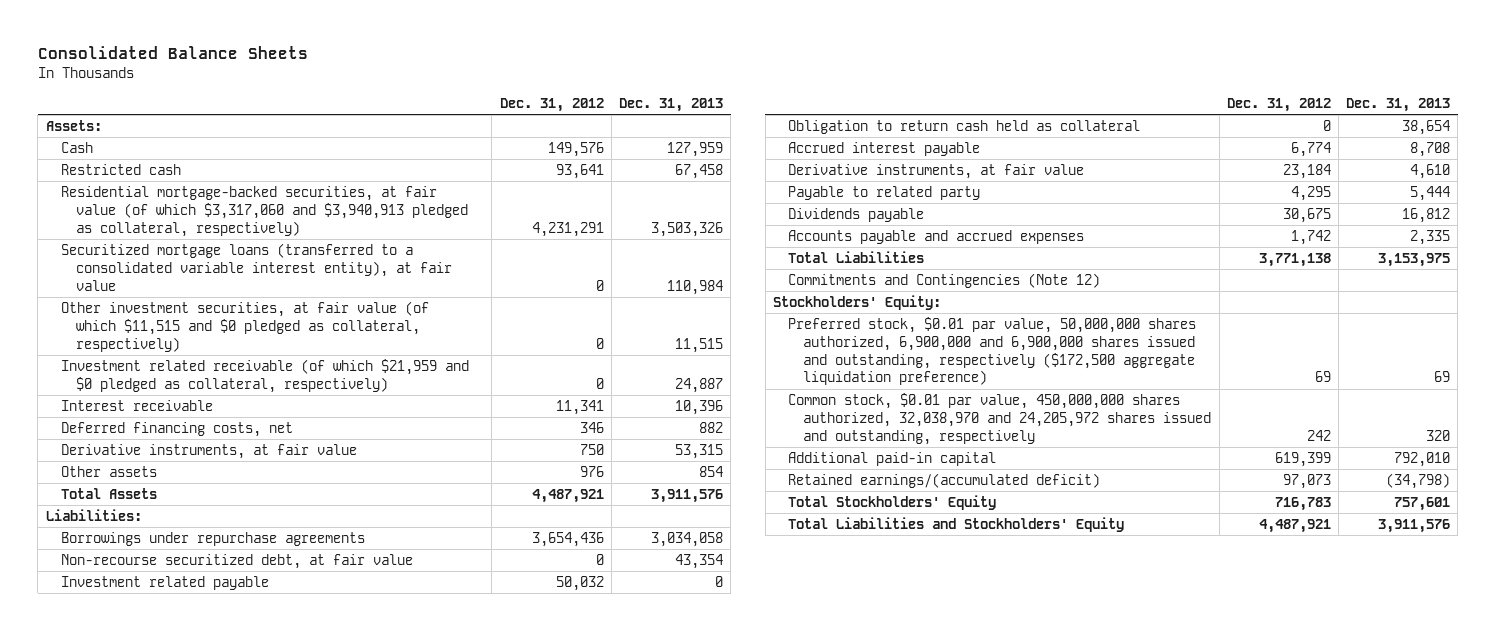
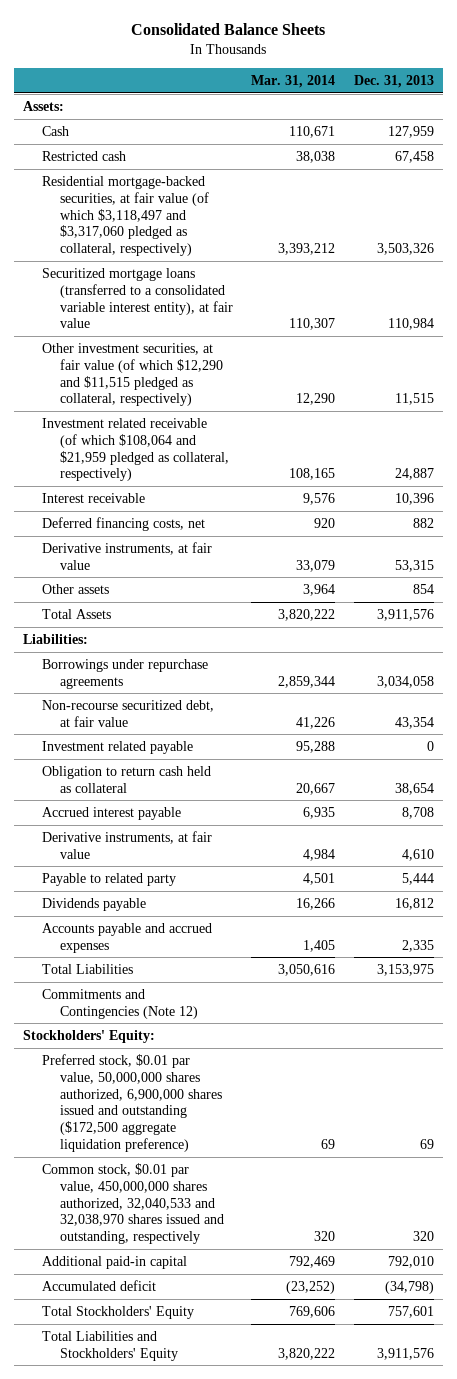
[499,98,604,113] Dec. 31, 2012 -> none
none -> [251,74,336,88] Mar. 31, 2014
[60,186,469,237] Residential mortgage-backed securities, at fair value (of which $3,317,060 and $3,940,913 pledged as collateral, respectively) -> [41,175,210,257] Residential mortgage-backed securities, at fair value (of which $3,118,497 and $3,317,060 pledged as collateral, respectively)
[60,301,429,352] Other investment securities, at fair value (of which $11,515 and $0 pledged as collateral, respectively) -> [41,342,224,407] Other investment securities, at fair value (of which $12,290 and $11,515 pledged as collateral, respectively)
[60,359,469,393] Investment related receivable (of which $21,959 and $0 pledged as collateral, respectively) -> [41,417,230,482] Investment related receivable (of which $108,064 and $21,959 pledged as collateral, respectively)
[788,317,1197,386] Preferred stock, $0.01 par value, 50,000,000 shares authorized, 6,900,000 and 6,900,000 shares issued and outstanding, respectively ($172,500 aggregate liquidation preference) -> [41,1053,223,1153] Preferred stock, $0.01 par value, 50,000,000 shares authorized, 6,900,000 shares issued and outstanding ($172,500 aggregate liquidation preference)
[788,393,1212,445] Common stock, $0.01 par value, 450,000,000 shares authorized, 32,038,970 and 24,205,972 shares issued and outstanding, respectively -> [41,1162,225,1245] Common stock, $0.01 par value, 450,000,000 shares authorized, 32,040,533 and 32,038,970 shares issued and outstanding, respectively
[788,473,1101,489] Retained earnings/(accumulated deficit) -> [41,1279,156,1291] Accumulated deficit

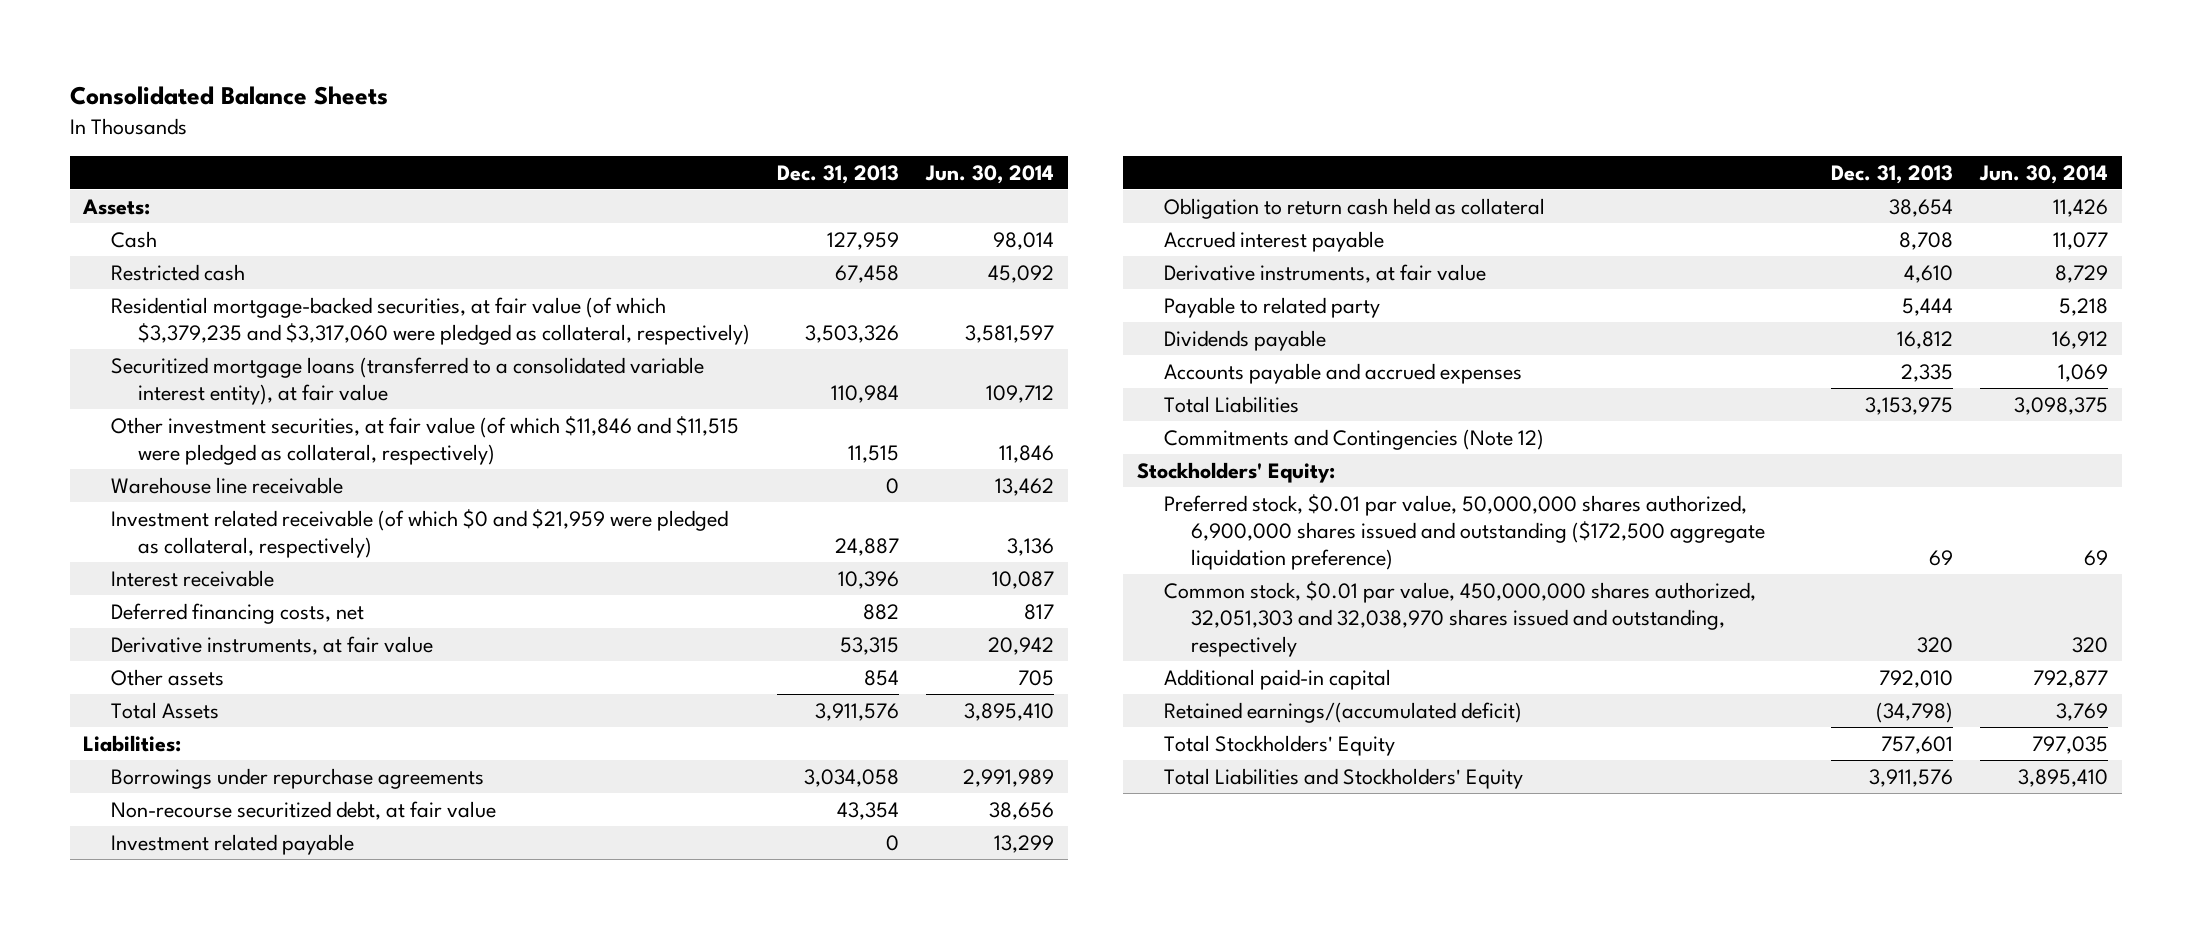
[251,74,336,88] Mar. 31, 2014 -> none
none -> [925,164,1055,184] Jun. 30, 2014
[41,175,210,257] Residential mortgage-backed securities, at fair value (of which $3,118,497 and $3,317,060 pledged as collateral, respectively) -> [110,296,750,345] Residential mortgage-backed securities, at fair value (of which $3,379,235 and $3,317,060 were pledged as collateral, respectively)
[41,342,224,407] Other investment securities, at fair value (of which $12,290 and $11,515 pledged as collateral, respectively) -> [110,415,739,465] Other investment securities, at fair value (of which $11,846 and $11,515 were pledged as collateral, respectively)
none -> [110,476,343,494] Warehouse line receivable
[41,417,230,482] Investment related receivable (of which $108,064 and $21,959 pledged as collateral, respectively) -> [110,508,728,558] Investment related receivable (of which $0 and $21,959 were pledged as collateral, respectively)
[41,1162,225,1245] Common stock, $0.01 par value, 450,000,000 shares authorized, 32,040,533 and 32,038,970 shares issued and outstanding, respectively -> [1164,580,1757,658] Common stock, $0.01 par value, 450,000,000 shares authorized, 32,051,303 and 32,038,970 shares issued and outstanding, respectively
[41,1279,156,1291] Accumulated deficit -> [1164,701,1523,723] Retained earnings/(accumulated deficit)

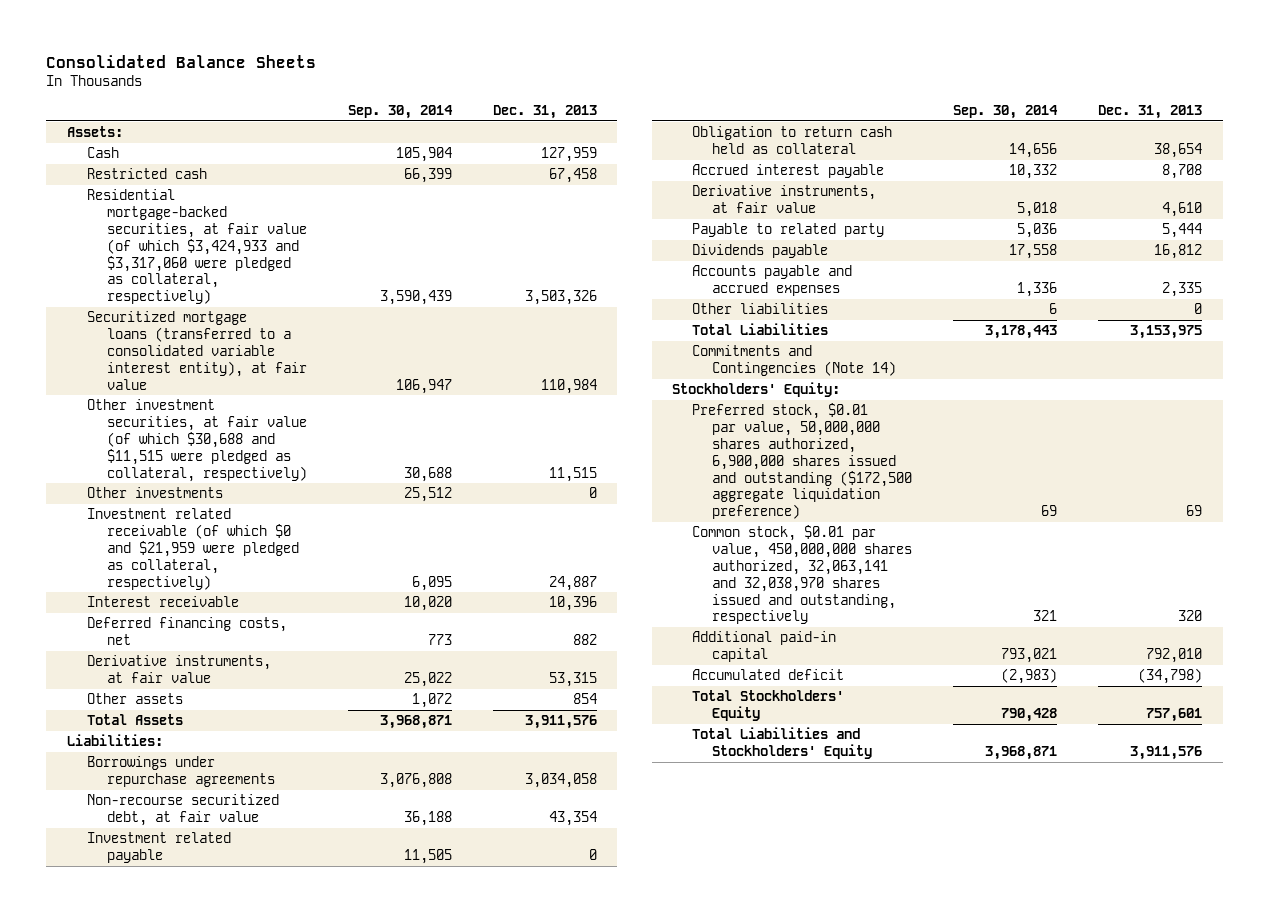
[925,164,1055,184] Jun. 30, 2014 -> none
none -> [347,104,453,119] Sep. 30, 2014
[110,296,750,345] Residential mortgage-backed securities, at fair value (of which $3,379,235 and $3,317,060 were pledged as collateral, respectively) -> [86,189,307,305] Residential mortgage-backed securities, at fair value (of which $3,424,933 and $3,317,060 were pledged as collateral, respectively)
[110,476,343,494] Warehouse line receivable -> none
[110,415,739,465] Other investment securities, at fair value (of which $11,846 and $11,515 were pledged as collateral, respectively) -> [86,399,307,482] Other investment securities, at fair value (of which $30,688 and $11,515 were pledged as collateral, respectively)
none -> [86,487,223,499] Other investments
none -> [692,303,829,315] Other liabilities
[1164,428,1545,450] Commitments and Contingencies (Note 12) -> [692,345,897,377] Commitments and Contingencies (Note 14)
[1164,580,1757,658] Common stock, $0.01 par value, 450,000,000 shares authorized, 32,051,303 and 32,038,970 shares issued and outstanding, respectively -> [692,525,913,625] Common stock, $0.01 par value, 450,000,000 shares authorized, 32,063,141 and 32,038,970 shares issued and outstanding, respectively
[1164,701,1523,723] Retained earnings/(accumulated deficit) -> [692,669,845,681] Accumulated deficit

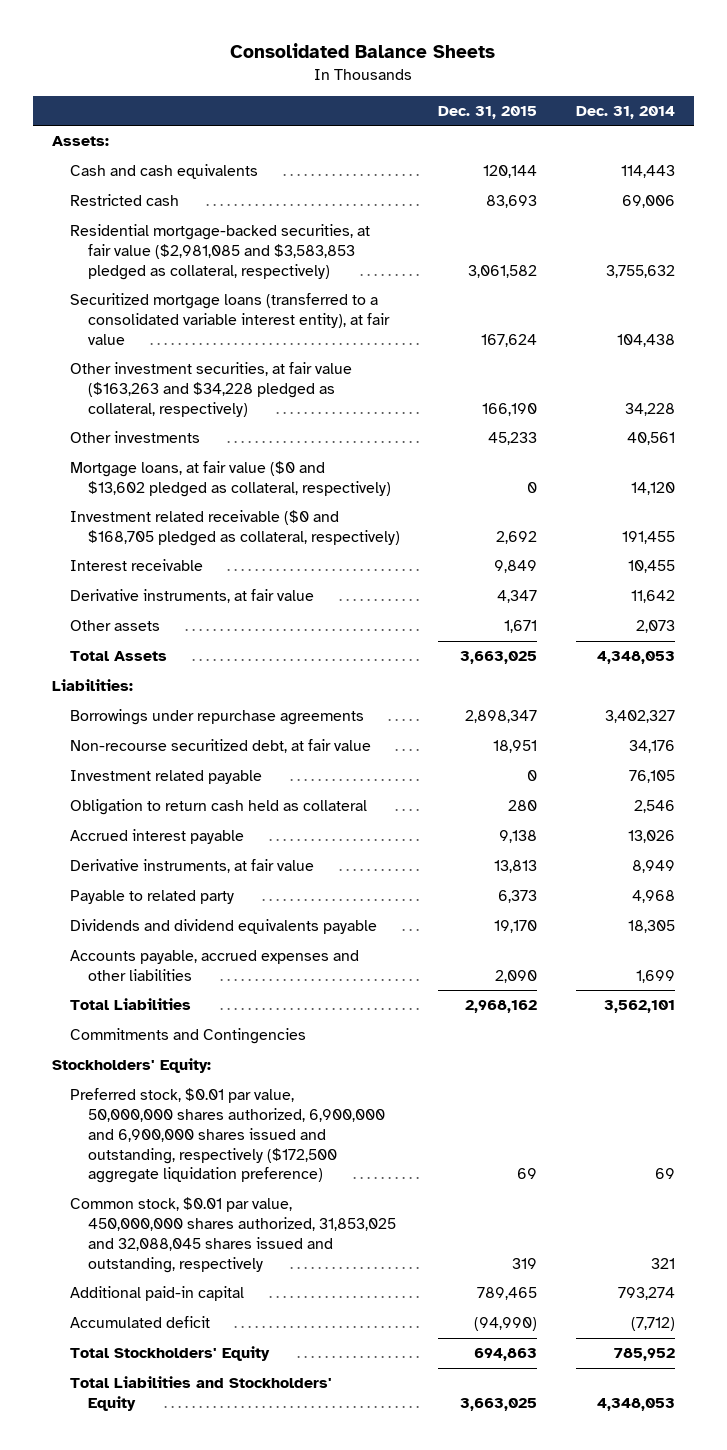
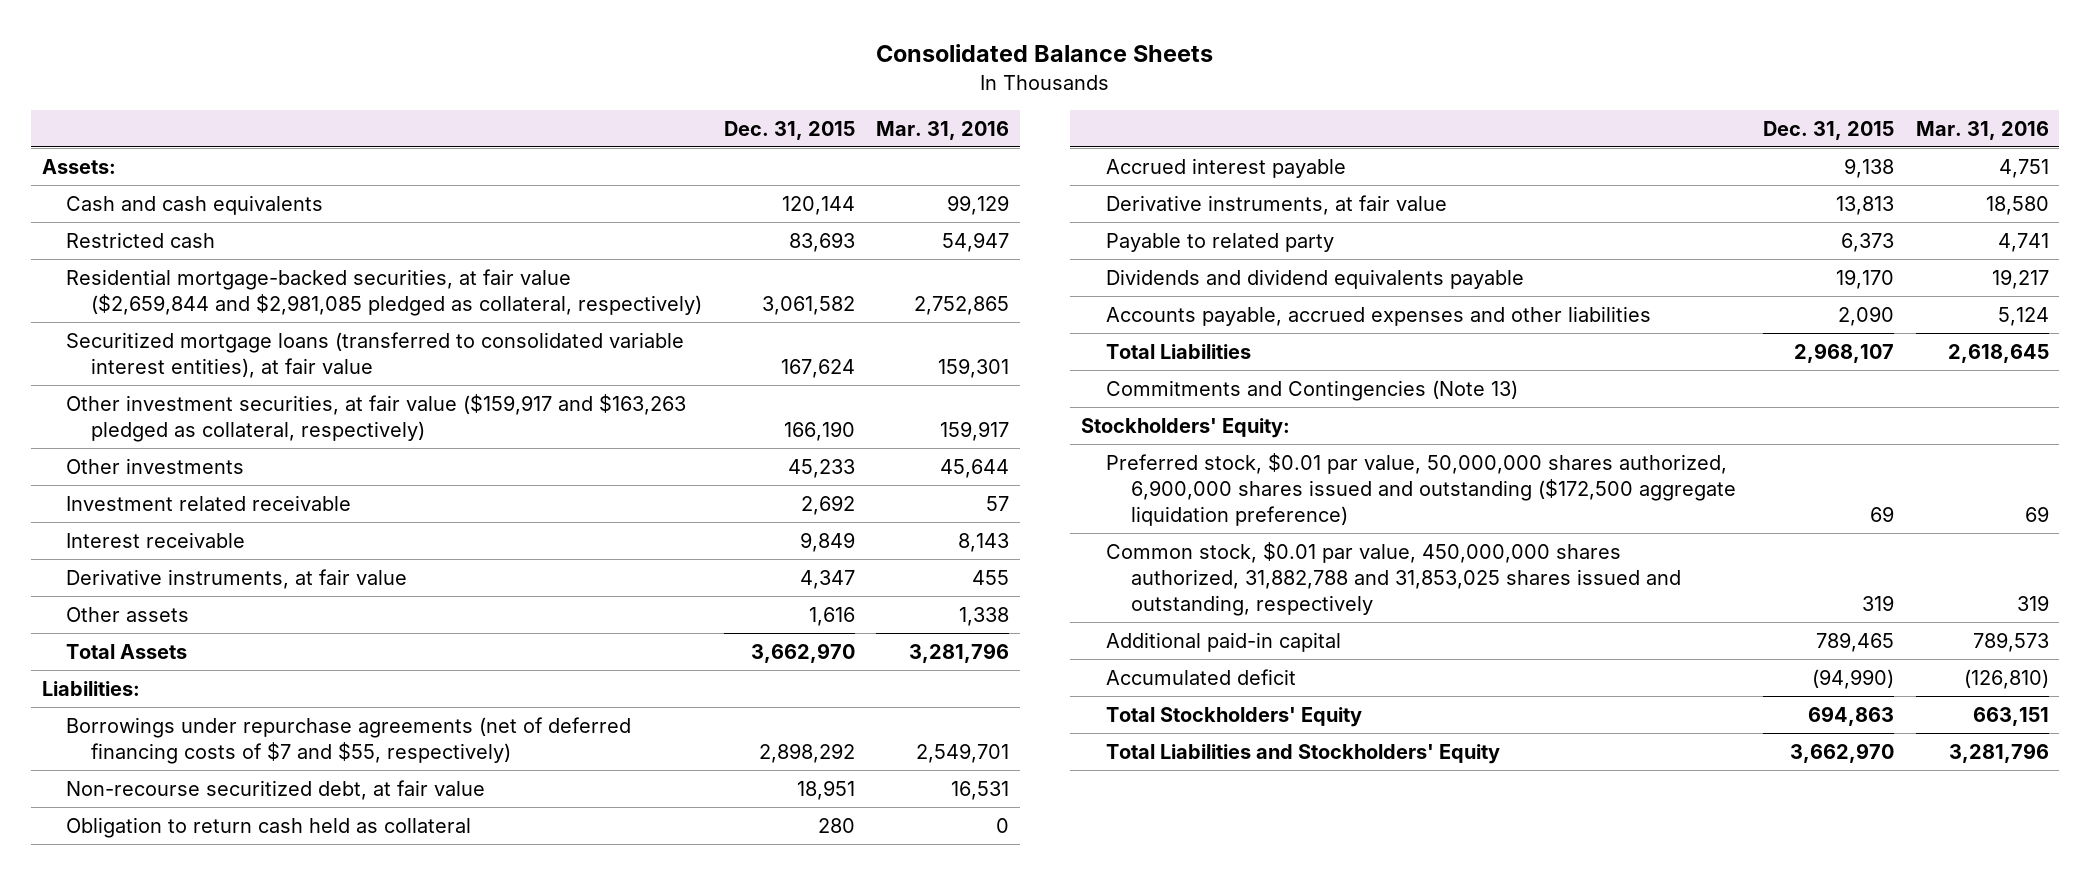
[575,106,675,120] Dec. 31, 2014 -> none
none -> [876,120,1010,140] Mar. 31, 2016
[69,224,370,280] Residential mortgage-backed securities, at fair value ($2,981,085 and $3,583,853 pledged as collateral, respectively) -> [66,268,703,317] Residential mortgage-backed securities, at fair value ($2,659,844 and $2,981,085 pledged as collateral, respectively)
[69,293,390,345] Securitized mortgage loans (transferred to a consolidated variable interest entity), at fair value -> [66,331,685,379] Securitized mortgage loans (transferred to consolidated variable interest entities), at fair value
[69,362,352,417] Other investment securities, at fair value ($163,263 and $34,228 pledged as collateral, respectively) -> [66,393,687,443] Other investment securities, at fair value ($159,917 and $163,263 pledged as collateral, respectively)
[69,461,391,498] Mortgage loans, at fair value ($0 and $13,602 pledged as collateral, respectively) -> none
[69,510,400,547] Investment related receivable ($0 and $168,705 pledged as collateral, respectively) -> [66,494,352,511] Investment related receivable
[504,620,538,634] 1,671 -> [808,606,855,626] 1,616
[460,651,538,665] 3,663,025 -> [750,642,855,663] 3,662,970
[69,709,364,726] Borrowings under repurchase agreements -> none
none -> [66,716,632,765] Borrowings under repurchase agreements (net of deferred financing costs of $7 and $55, respectively)
[69,770,262,785] Investment related payable -> none
[465,1000,538,1014] 2,968,162 -> [1794,342,1895,363] 2,968,107
[69,1028,306,1045] Commitments and Contingencies -> [1105,379,1518,401] Commitments and Contingencies (Note 13)
[69,1088,385,1184] Preferred stock, $0.01 par value, 50,000,000 shares authorized, 6,900,000 and 6,900,000 shares issued and outstanding, respectively ($172,500 aggregate liquidation preference) -> [1105,452,1736,527] Preferred stock, $0.01 par value, 50,000,000 shares authorized, 6,900,000 shares issued and outstanding ($172,500 aggregate liquidation preference)
[69,1197,396,1273] Common stock, $0.01 par value, 450,000,000 shares authorized, 31,853,025 and 32,088,045 shares issued and outstanding, respectively -> [1105,541,1681,617] Common stock, $0.01 par value, 450,000,000 shares authorized, 31,882,788 and 31,853,025 shares issued and outstanding, respectively
[460,1398,538,1412] 3,663,025 -> [1790,742,1895,763] 3,662,970

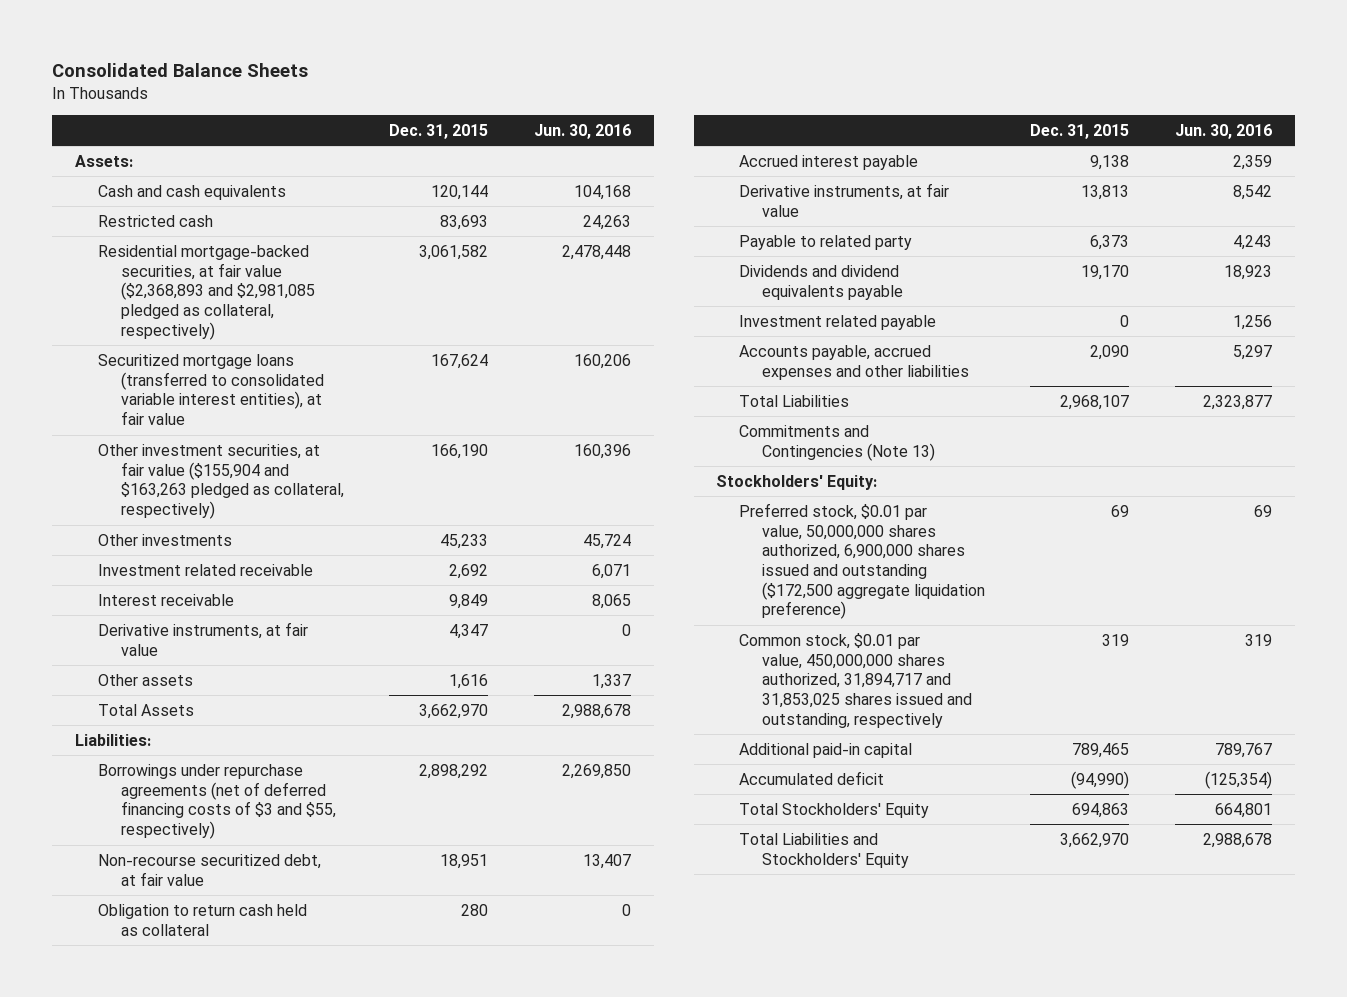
[876,120,1010,140] Mar. 31, 2016 -> none
none -> [533,123,631,139] Jun. 30, 2016
[66,268,703,317] Residential mortgage-backed securities, at fair value ($2,659,844 and $2,981,085 pledged as collateral, respectively) -> [97,244,315,340] Residential mortgage-backed securities, at fair value ($2,368,893 and $2,981,085 pledged as collateral, respectively)
[66,393,687,443] Other investment securities, at fair value ($159,917 and $163,263 pledged as collateral, respectively) -> [97,443,344,520] Other investment securities, at fair value ($155,904 and $163,263 pledged as collateral, respectively)
[66,716,632,765] Borrowings under repurchase agreements (net of deferred financing costs of $7 and $55, respectively) -> [97,763,336,840] Borrowings under repurchase agreements (net of deferred financing costs of $3 and $55, respectively)
none -> [739,314,937,330] Investment related payable
[1105,541,1681,617] Common stock, $0.01 par value, 450,000,000 shares authorized, 31,882,788 and 31,853,025 shares issued and outstanding, respectively -> [739,632,972,728] Common stock, $0.01 par value, 450,000,000 shares authorized, 31,894,717 and 31,853,025 shares issued and outstanding, respectively

